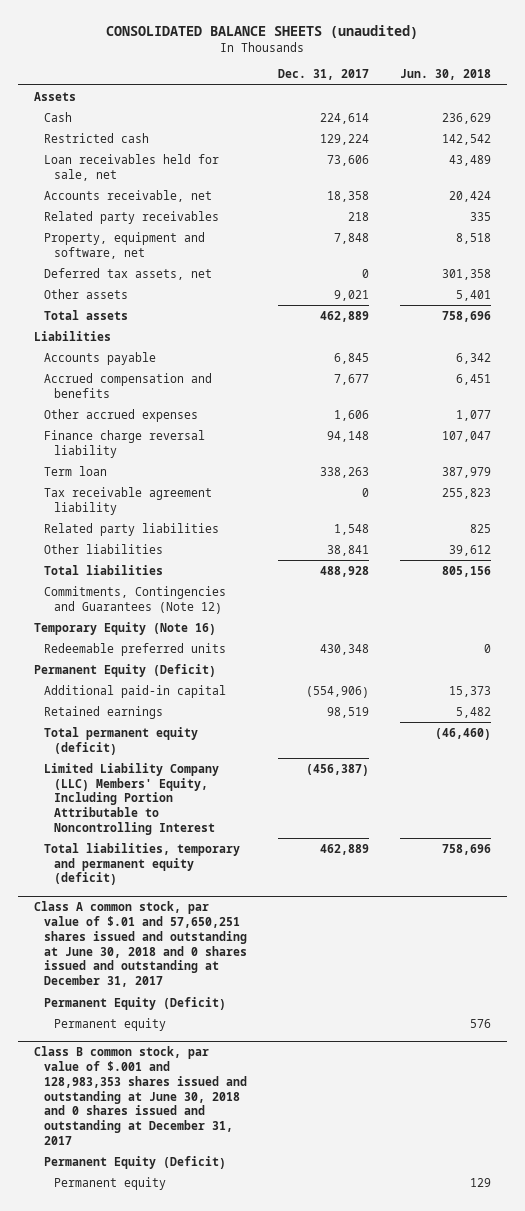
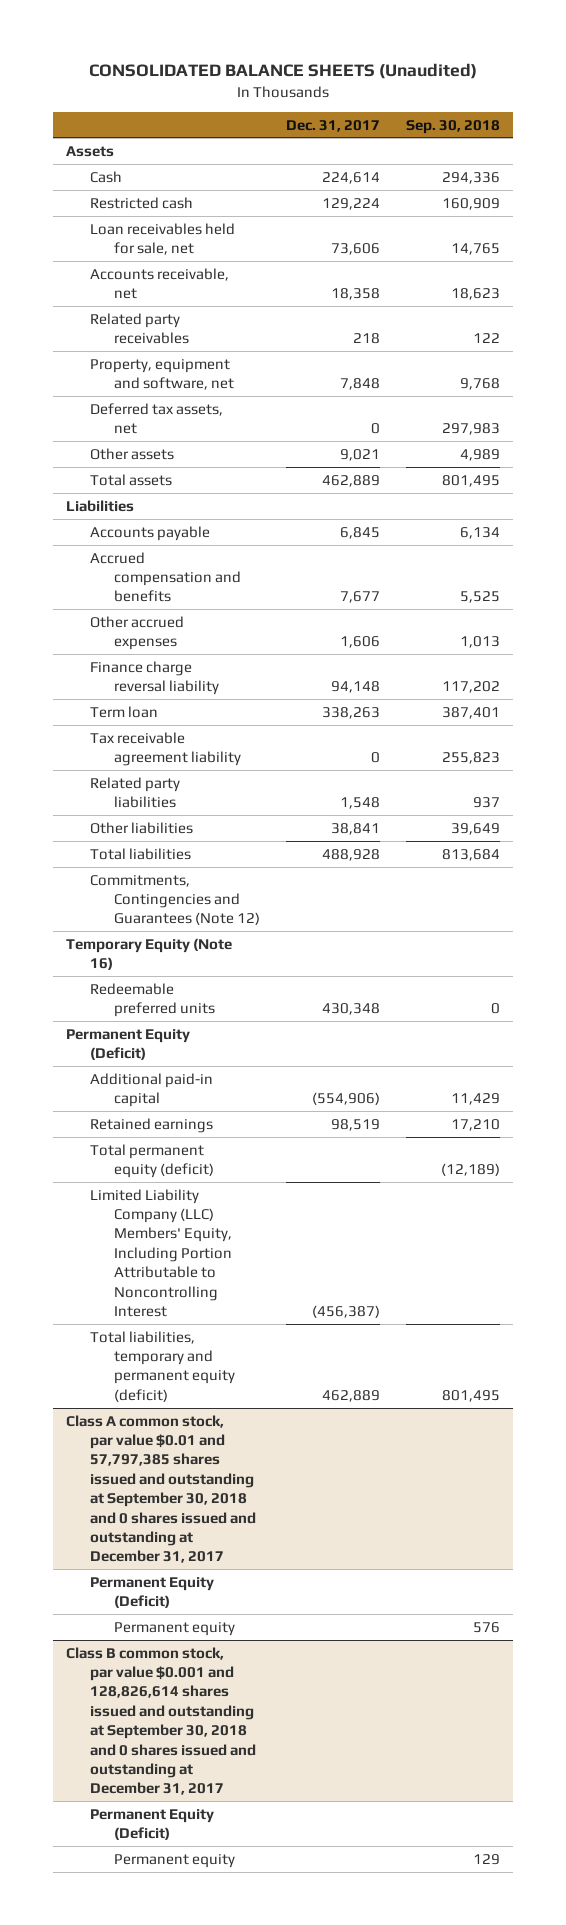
[106,25,419,40] CONSOLIDATED BALANCE SHEETS (unaudited) -> [88,63,477,80] CONSOLIDATED BALANCE SHEETS (Unaudited)
[400,69,492,81] Jun. 30, 2018 -> none
none -> [406,119,501,134] Sep. 30, 2018
[33,901,247,988] Class A common stock, par value of $.01 and 57,650,251 shares issued and outstanding at June 30, 2018 and 0 shares issued and outstanding at December 31, 2017 -> [65,1414,256,1564] Class A common stock, par value $0.01 and 57,797,385 shares issued and outstanding at September 30, 2018 and 0 shares issued and outstanding at December 31, 2017
[33,1046,247,1145] Class B common stock, par value of $.001 and 128,983,353 shares issued and outstanding at June 30, 2018 and 0 shares issued and outstanding at December 31, 2017 -> [65,1646,256,1796] Class B common stock, par value $0.001 and 128,826,614 shares issued and outstanding at September 30, 2018 and 0 shares issued and outstanding at December 31, 2017

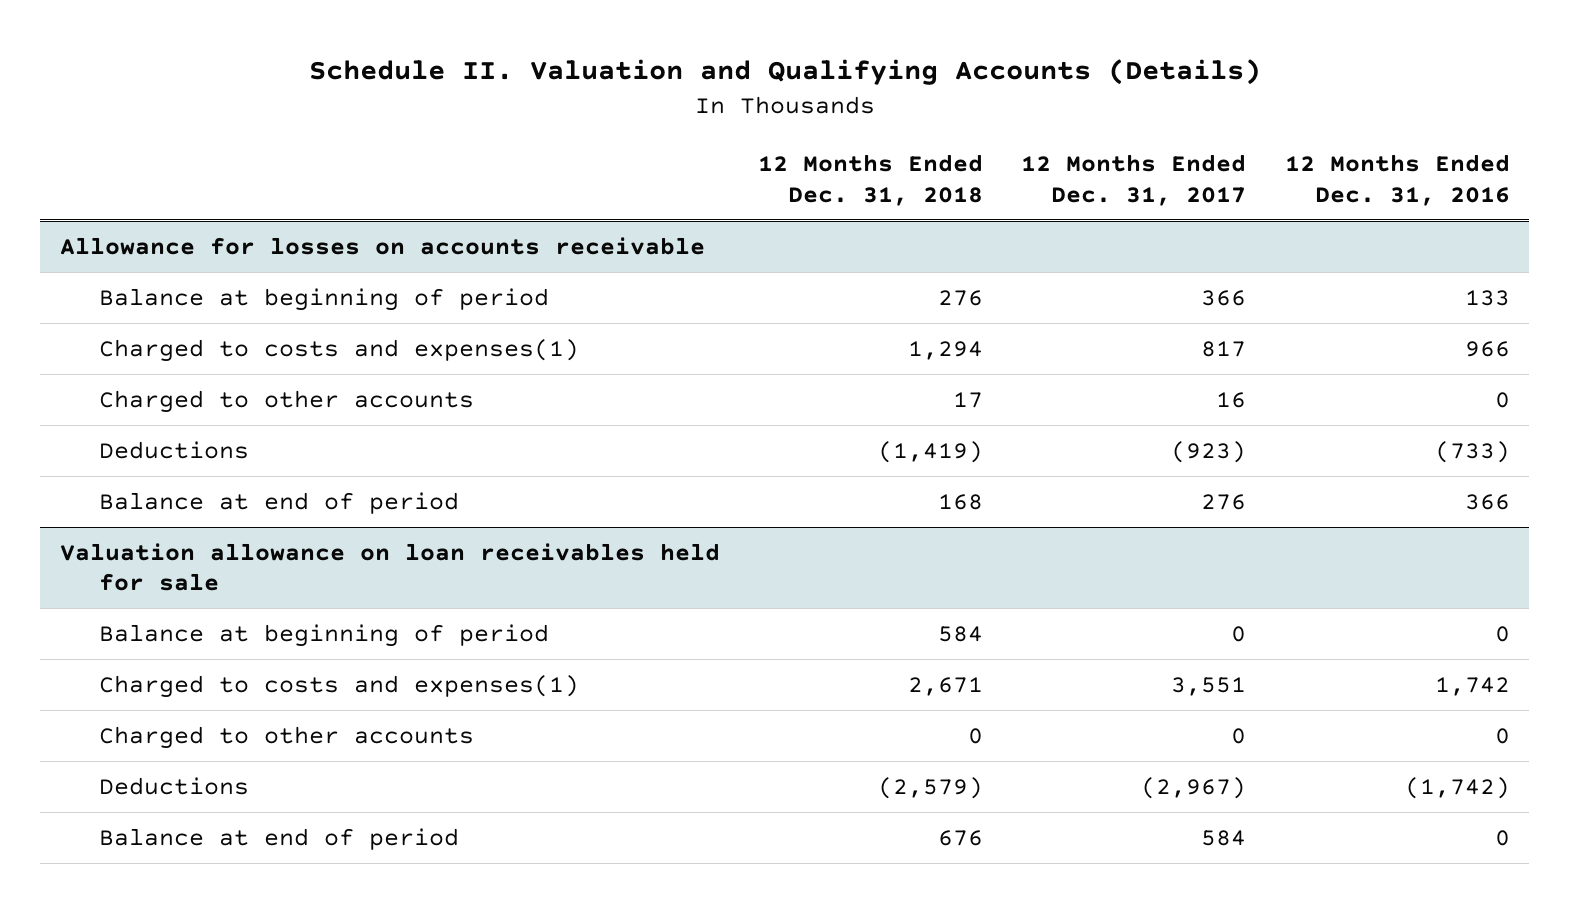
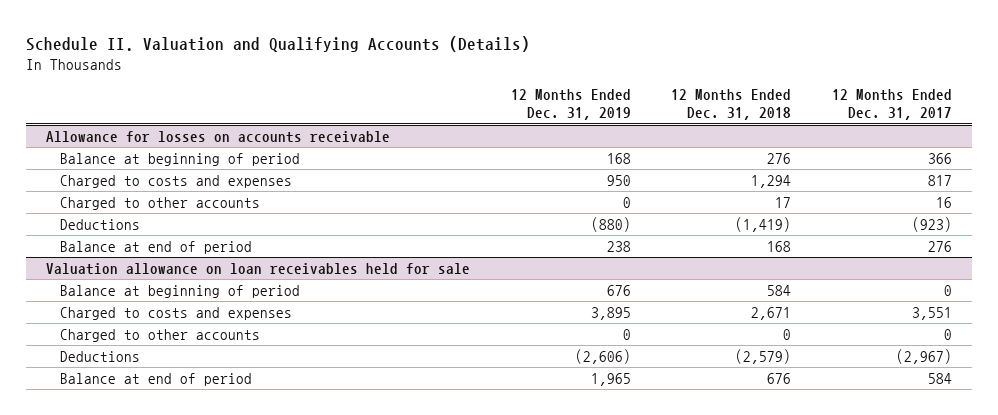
[1284,154,1510,206] 12 Months Ended Dec. 31, 2016 -> none
none -> [510,89,631,121] 12 Months Ended Dec. 31, 2019
[98,338,579,362] Charged to costs and expenses(1) -> [60,174,293,188] Charged to costs and expenses
[98,674,579,698] Charged to costs and expenses(1) -> [60,306,293,320] Charged to costs and expenses

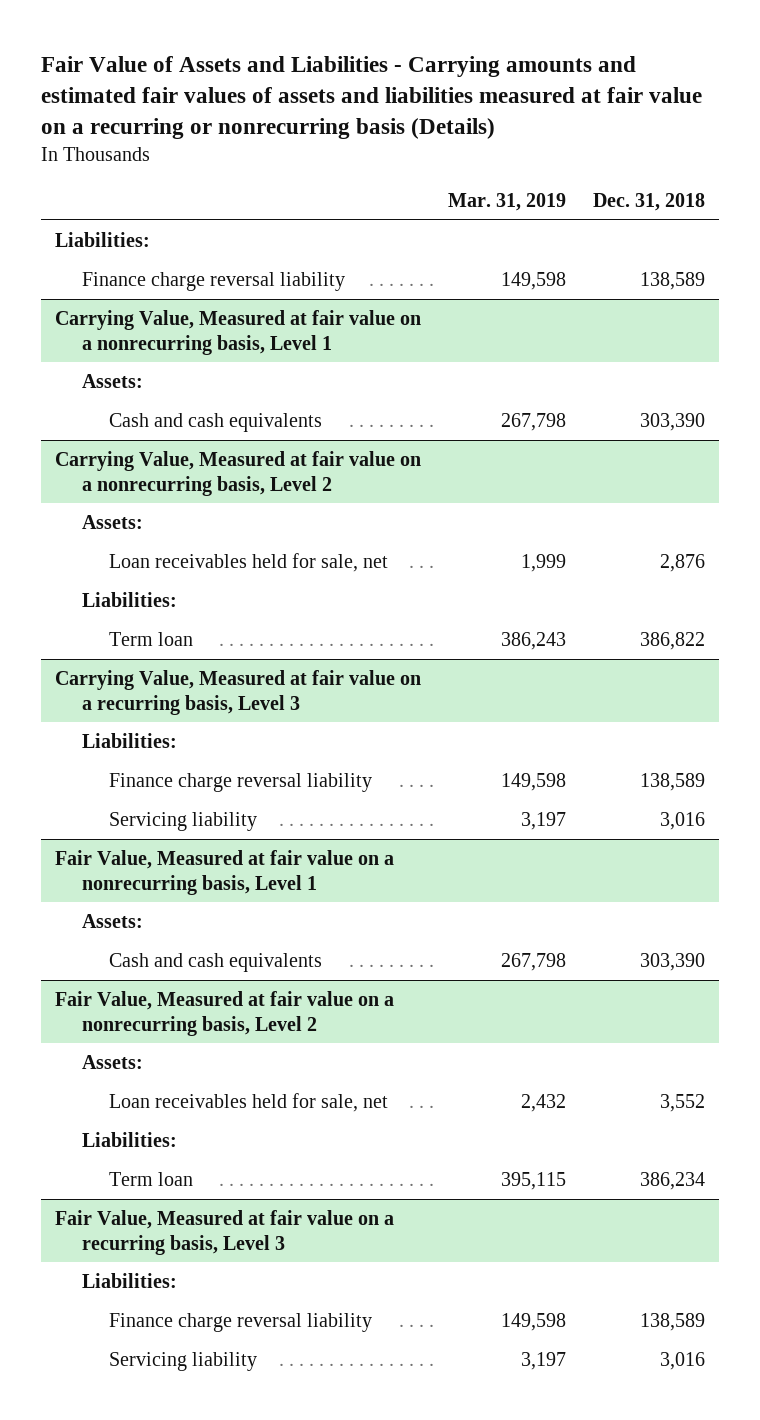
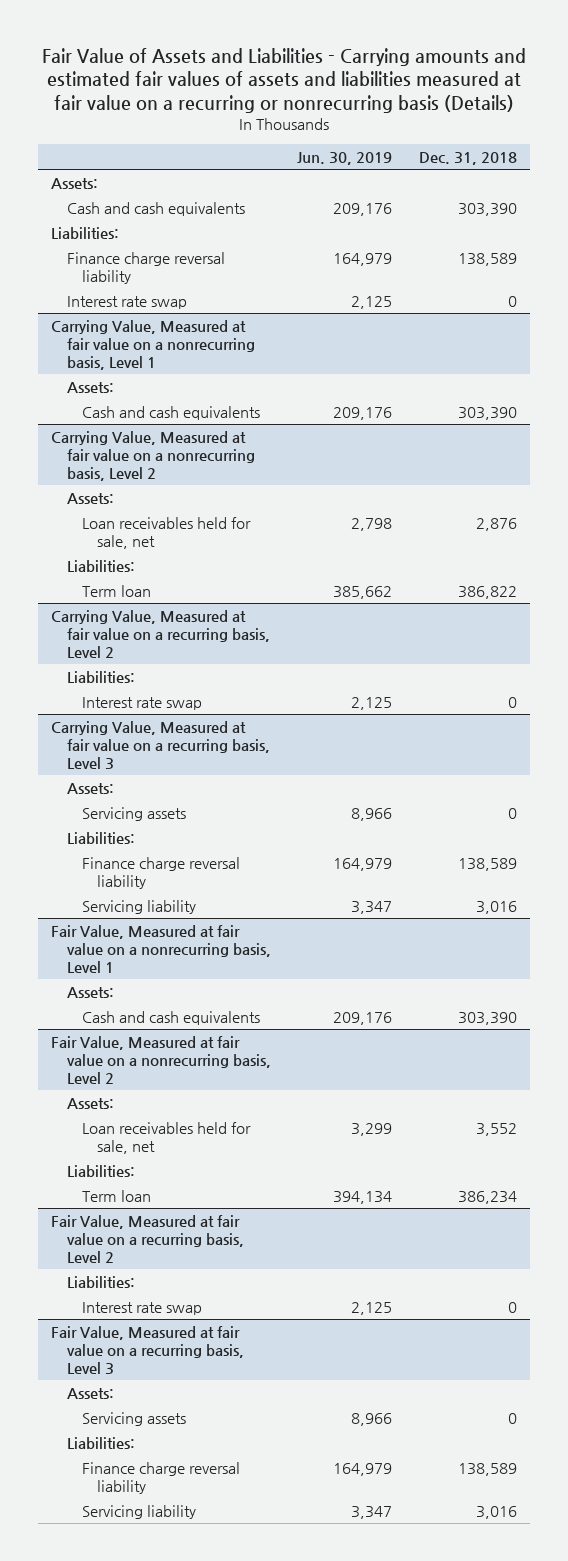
[447,192,566,211] Mar. 31, 2019 -> none
none -> [297,151,393,165] Jun. 30, 2019
none -> [51,177,99,189] Assets:
none -> [66,201,245,216] Cash and cash equivalents
none -> [66,295,187,309] Interest rate swap
none -> [51,609,270,658] Carrying Value, Measured at fair value on a recurring basis, Level 2
none -> [66,670,135,683] Liabilities:
none -> [81,696,202,710] Interest rate swap
none -> [66,782,114,794] Assets:
none -> [81,806,186,821] Servicing assets
none -> [51,1214,244,1263] Fair Value, Measured at fair value on a recurring basis, Level 2
none -> [66,1275,135,1288] Liabilities:
none -> [81,1301,202,1315] Interest rate swap
none -> [66,1387,114,1399] Assets:
none -> [81,1411,186,1426] Servicing assets

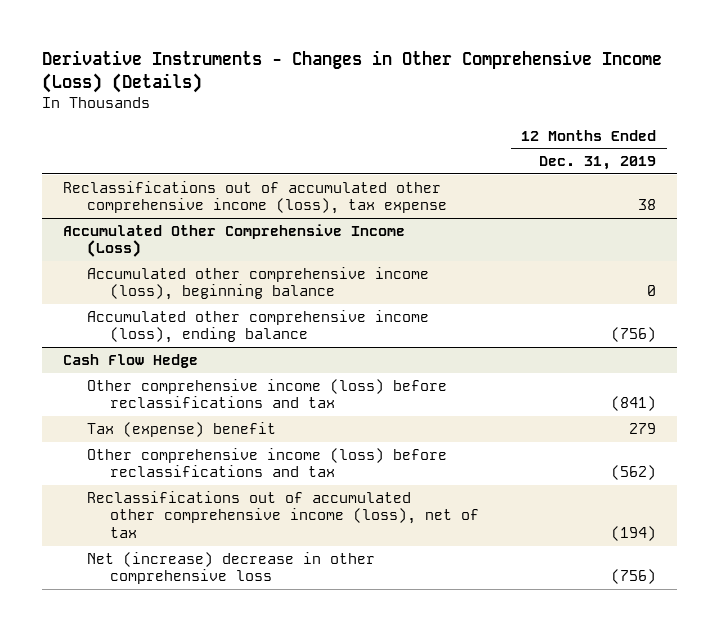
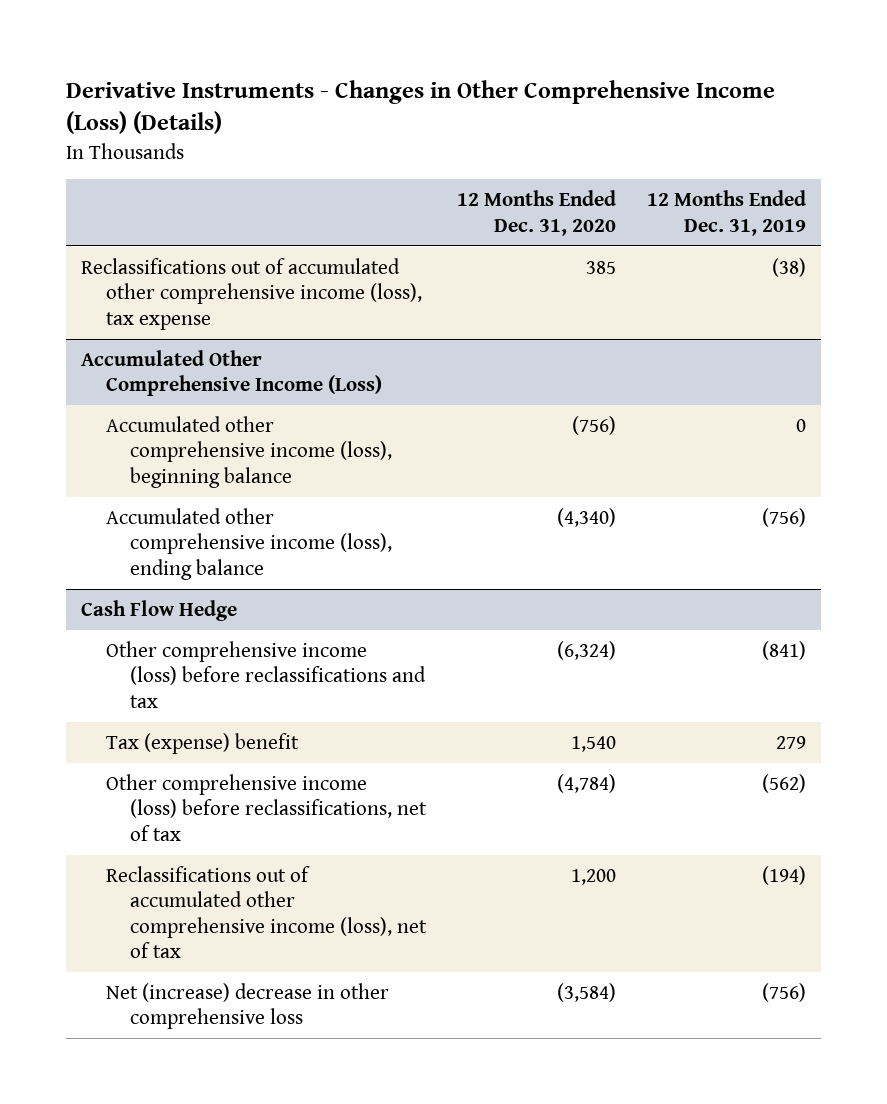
none -> [456,190,616,236] 12 Months Ended Dec. 31, 2020
[638,199,657,211] 38 -> [771,257,806,277] (38)
[86,447,447,478] Other comprehensive income (loss) before reclassifications and tax -> [105,773,428,841] Other comprehensive income (loss) before reclassifications, net of tax

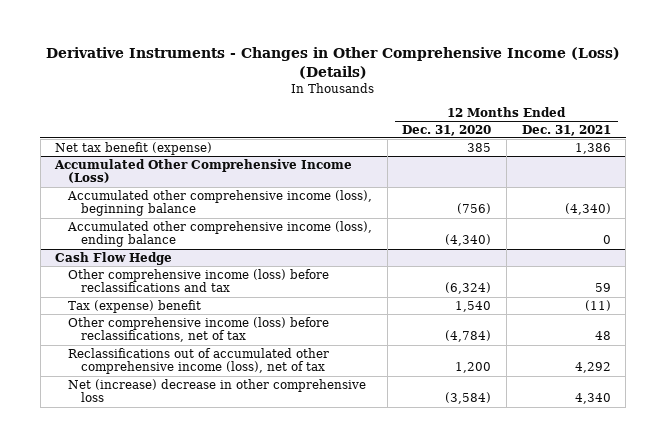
[646,190,806,236] 12 Months Ended Dec. 31, 2019 -> none
none -> [521,124,611,136] Dec. 31, 2021
[81,257,422,330] Reclassifications out of accumulated other comprehensive income (loss), tax expense -> [55,141,213,155] Net tax benefit (expense)

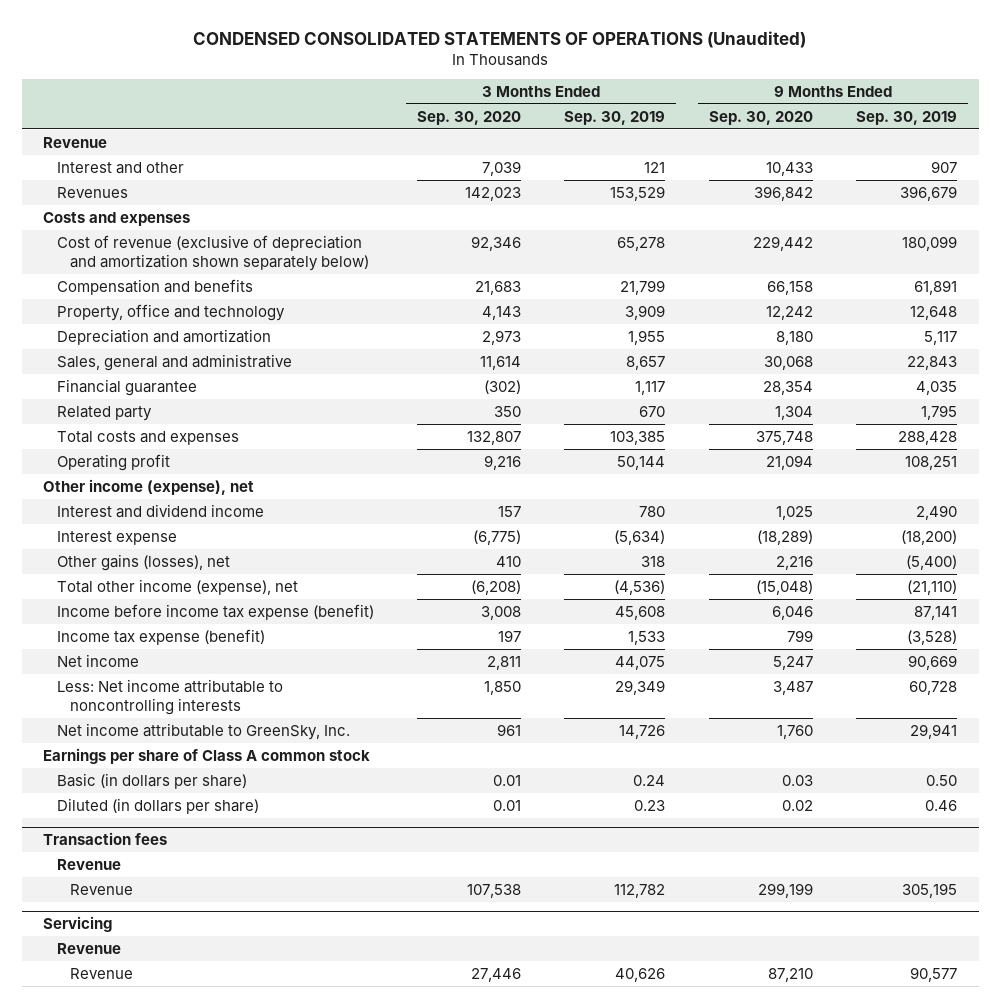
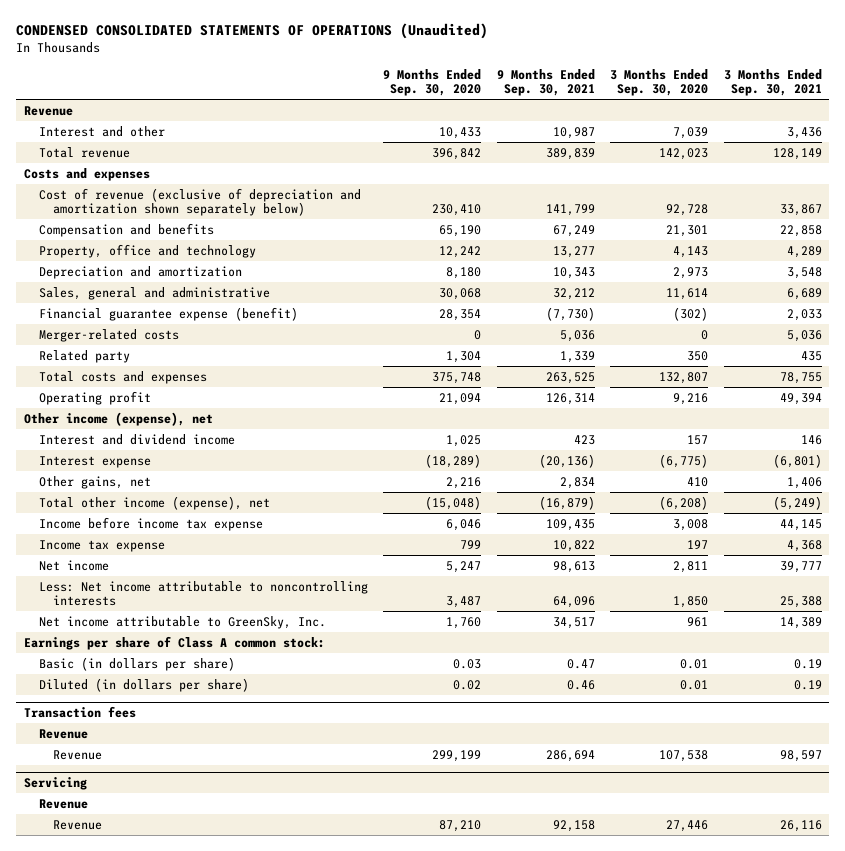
[564,110,666,125] Sep. 30, 2019 -> none
[856,110,958,125] Sep. 30, 2019 -> none
none -> [496,68,595,97] 9 Months Ended Sep. 30, 2021
none -> [723,68,822,97] 3 Months Ended Sep. 30, 2021
[56,186,128,198] Revenues -> [38,146,130,158] Total revenue
[471,235,522,251] 92,346 -> [666,203,709,216] 92,728
[752,235,813,251] 229,442 -> [432,203,482,216] 230,410
[475,280,522,295] 21,683 -> [666,224,709,237] 21,301
[766,280,813,295] 66,158 -> [439,224,482,237] 65,190
[56,378,197,396] Financial guarantee -> [38,306,298,321] Financial guarantee expense (benefit)
none -> [38,328,179,342] Merger-related costs
[56,553,230,571] Other gains (losses), net -> [38,475,151,489] Other gains, net
[56,603,374,620] Income before income tax expense (benefit) -> [38,516,263,531] Income before income tax expense
[56,628,265,645] Income tax expense (benefit) -> [38,539,165,552] Income tax expense
[43,747,371,764] Earnings per share of Class A common stock -> [23,635,325,650] Earnings per share of Class A common stock:

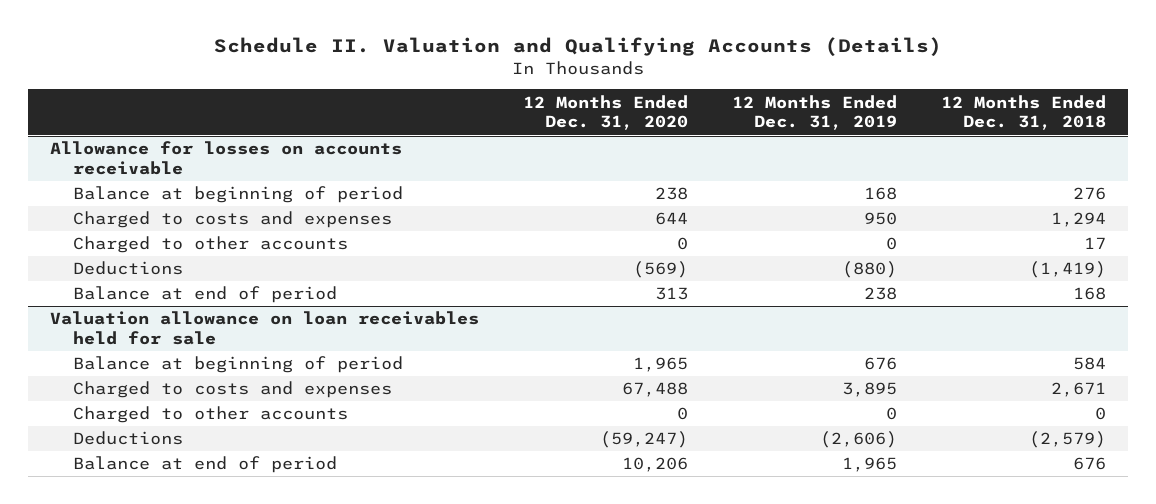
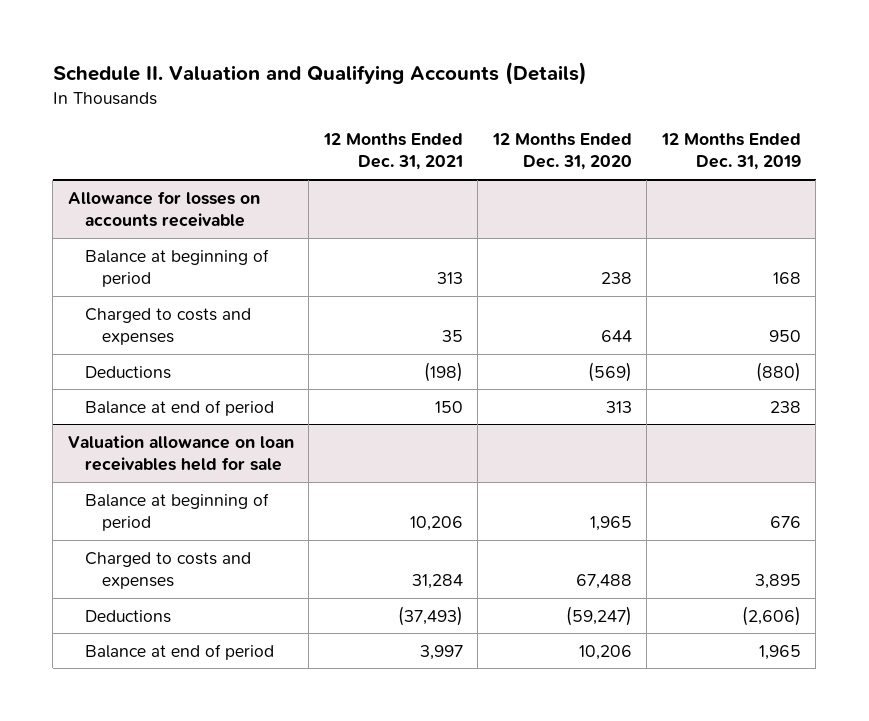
[941,94,1107,131] 12 Months Ended Dec. 31, 2018 -> none
none -> [322,133,463,171] 12 Months Ended Dec. 31, 2021
[72,236,348,254] Charged to other accounts -> none
[72,406,348,424] Charged to other accounts -> none

